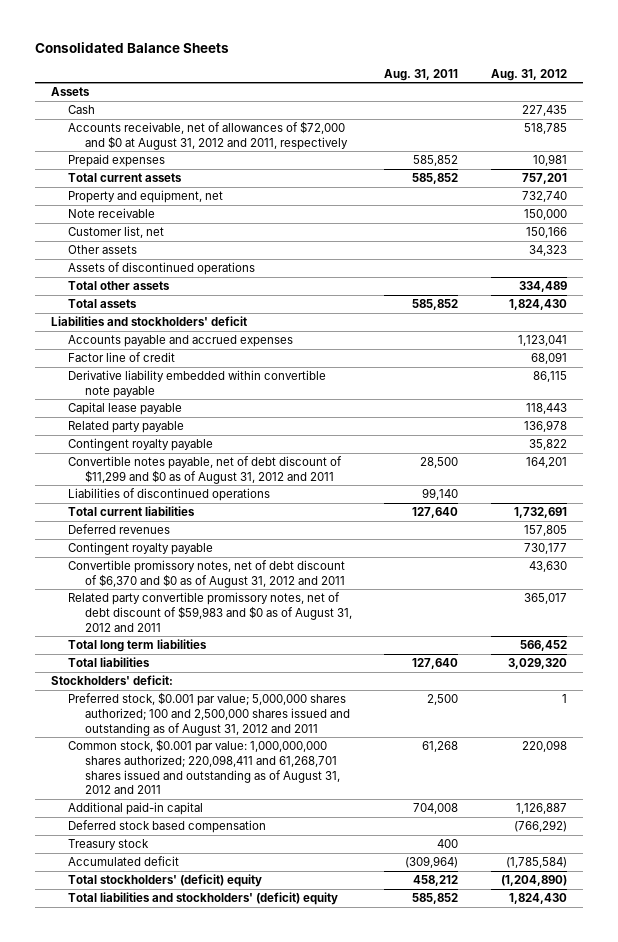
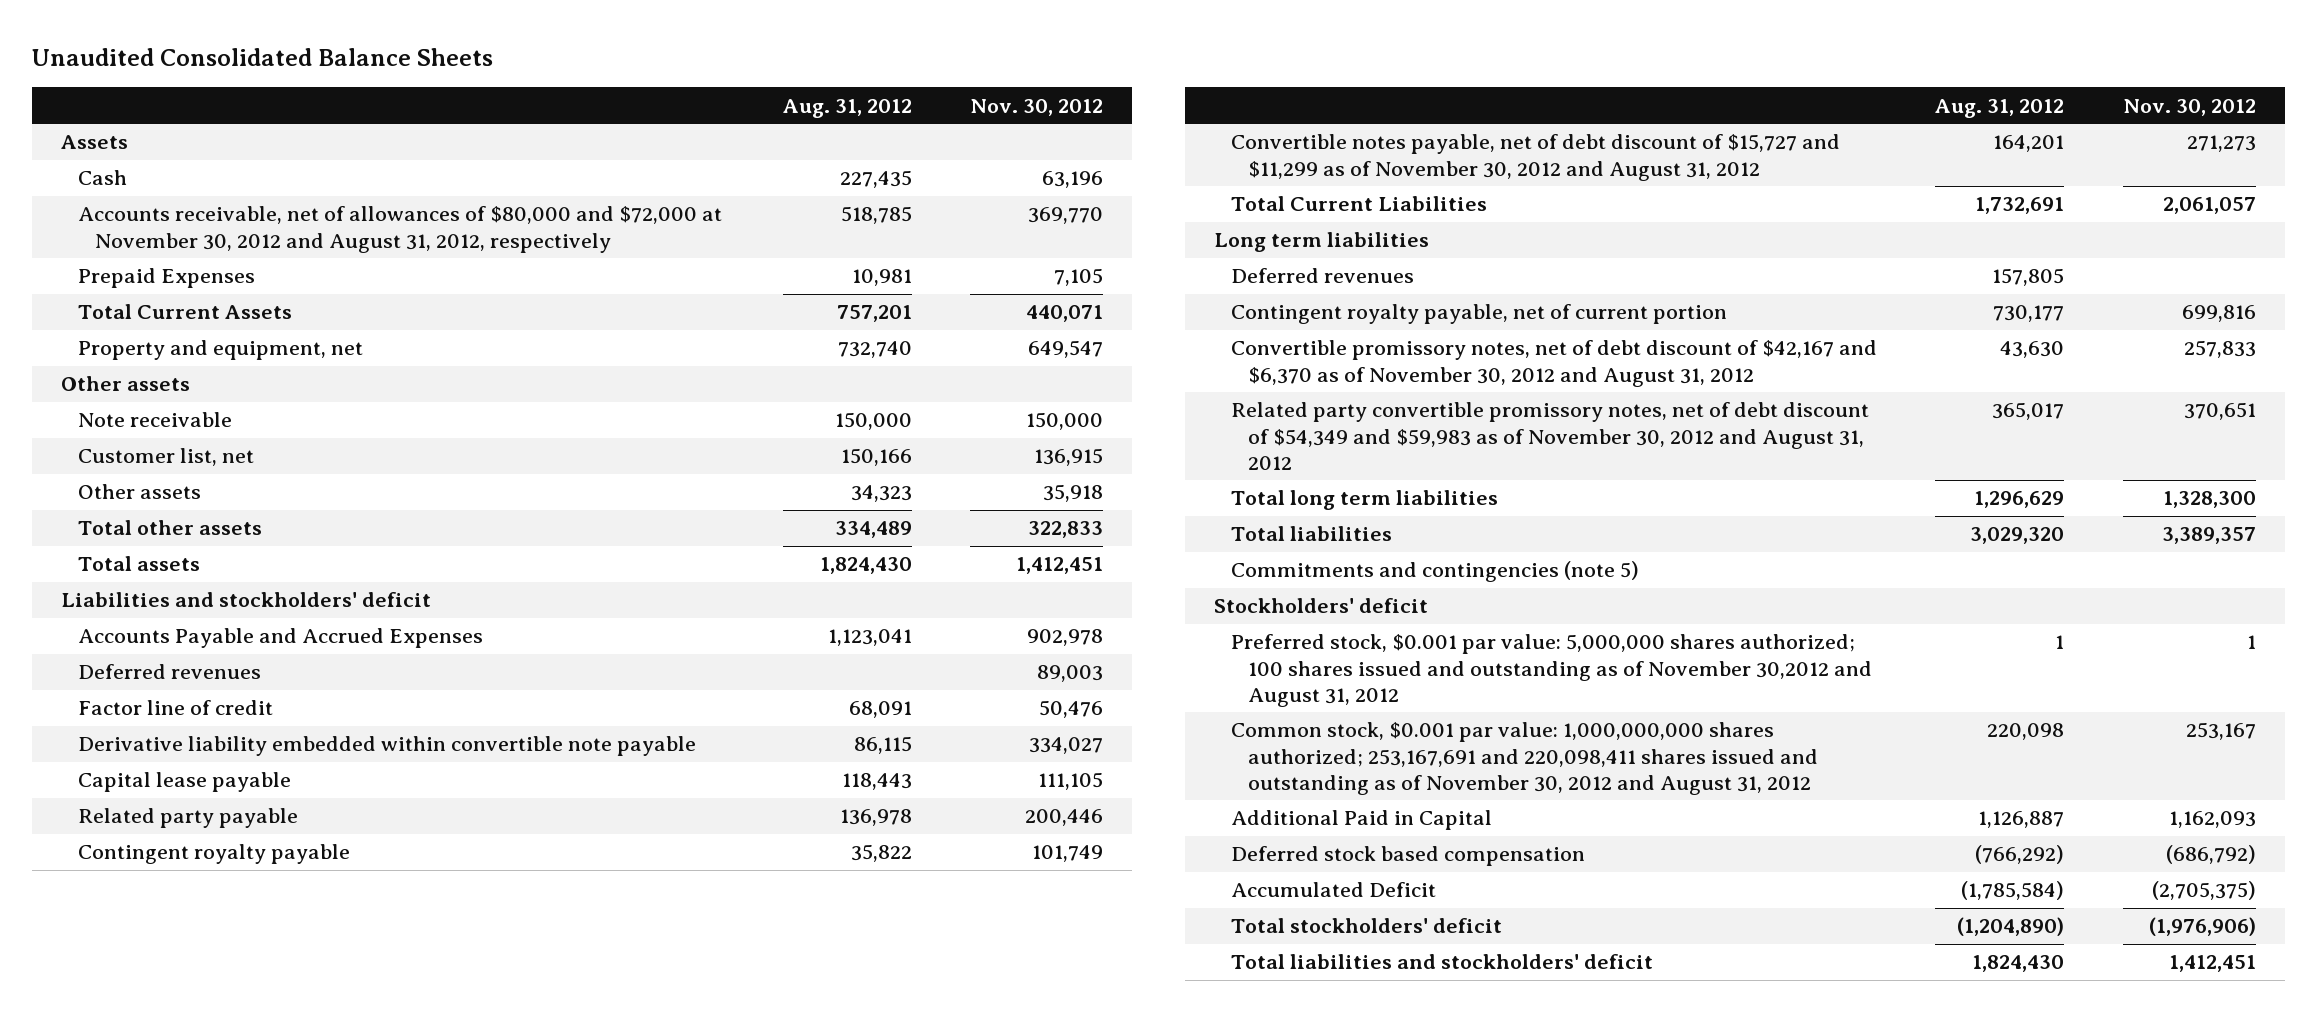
[34,41,229,53] Consolidated Balance Sheets -> [32,47,494,66] Unaudited Consolidated Balance Sheets
[384,68,459,81] Aug. 31, 2011 -> none
none -> [969,98,1103,116] Nov. 30, 2012
[67,121,348,150] Accounts receivable, net of allowances of $72,000 and $0 at August 31, 2012 and 2011, respectively -> [78,206,723,253] Accounts receivable, net of allowances of $80,000 and $72,000 at November 30, 2012 and August 31, 2012, respectively
[67,154,165,168] Prepaid expenses -> [78,268,256,289] Prepaid Expenses
[67,173,182,183] Total current assets -> [78,304,293,320] Total Current Assets
none -> [61,376,191,392] Other assets
[67,262,255,276] Assets of discontinued operations -> none
[67,335,293,348] Accounts payable and accrued expenses -> [78,628,484,649] Accounts Payable and Accrued Expenses
none -> [78,664,262,680] Deferred revenues
[67,488,270,502] Liabilities of discontinued operations -> none
[67,456,342,484] Convertible notes payable, net of debt discount of $11,299 and $0 as of August 31, 2012 and 2011 -> [1231,134,1841,181] Convertible notes payable, net of debt discount of $15,727 and $11,299 as of November 30, 2012 and August 31, 2012
[67,506,195,517] Total current liabilities -> [1231,196,1488,212] Total Current Liabilities
none -> [1214,232,1430,253] Long term liabilities
[67,542,213,556] Contingent royalty payable -> [1231,304,1728,325] Contingent royalty payable, net of current portion
[67,560,345,588] Convertible promissory notes, net of debt discount of $6,370 and $0 as of August 31, 2012 and 2011 -> [1231,340,1878,387] Convertible promissory notes, net of debt discount of $42,167 and $6,370 as of November 30, 2012 and August 31, 2012
[67,592,352,632] Related party convertible promissory notes, net of debt discount of $59,983 and $0 as of August 31, 2012 and 2011 -> [1231,402,1870,470] Related party convertible promissory notes, net of debt discount of $54,349 and $59,983 as of November 30, 2012 and August 31, 2012
[519,640,567,652] 566,452 -> [1974,491,2065,509] 1,296,629
none -> [1231,561,1640,583] Commitments and contingencies (note 5)
[50,675,173,686] Stockholders' deficit: -> [1214,598,1429,614] Stockholders' deficit
[67,692,350,736] Preferred stock, $0.001 par value; 5,000,000 shares authorized; 100 and 2,500,000 shares issued and outstanding as of August 31, 2012 and 2011 -> [1231,634,1873,707] Preferred stock, $0.001 par value: 5,000,000 shares authorized; 100 shares issued and outstanding as of November 30,2012 and August 31, 2012
[67,739,340,795] Common stock, $0.001 par value: 1,000,000,000 shares authorized; 220,098,411 and 61,268,701 shares issued and outstanding as of August 31, 2012 and 2011 -> [1231,722,1819,795] Common stock, $0.001 par value: 1,000,000,000 shares authorized; 253,167,691 and 220,098,411 shares issued and outstanding as of November 30, 2012 and August 31, 2012
[67,802,203,816] Additional paid-in capital -> [1231,810,1493,831] Additional Paid in Capital
[67,839,149,851] Treasury stock -> none
[67,856,179,867] Accumulated deficit -> [1231,882,1437,898] Accumulated Deficit
[67,874,262,888] Total stockholders' (deficit) equity -> [1231,918,1503,934] Total stockholders' deficit
[67,892,338,906] Total liabilities and stockholders' (deficit) equity -> [1231,954,1654,970] Total liabilities and stockholders' deficit

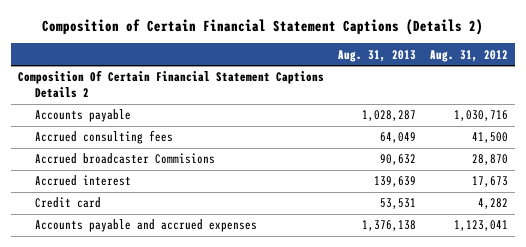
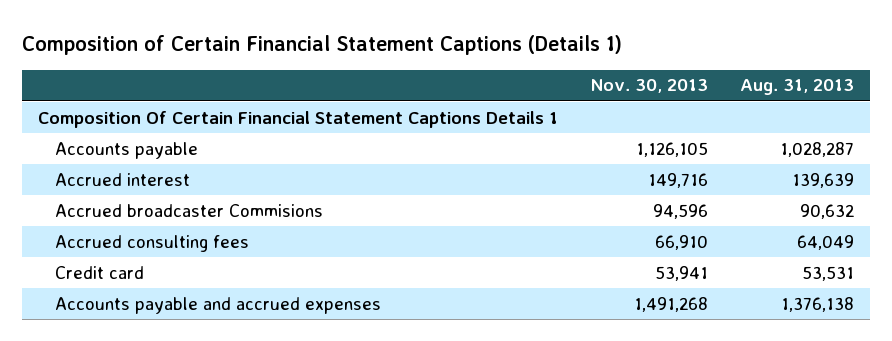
[41,18,483,35] Composition of Certain Financial Statement Captions (Details 2) -> [22,35,623,56] Composition of Certain Financial Statement Captions (Details 1)
[429,49,508,62] Aug. 31, 2012 -> none
none -> [590,79,709,94] Nov. 30, 2013
[17,70,324,99] Composition Of Certain Financial Statement Captions Details 2 -> [38,110,559,128] Composition Of Certain Financial Statement Captions Details 1
[34,153,215,165] Accrued broadcaster Commisions -> [54,203,323,217] Accrued broadcaster Commisions
[34,130,173,145] Accrued consulting fees -> [54,234,249,252] Accrued consulting fees

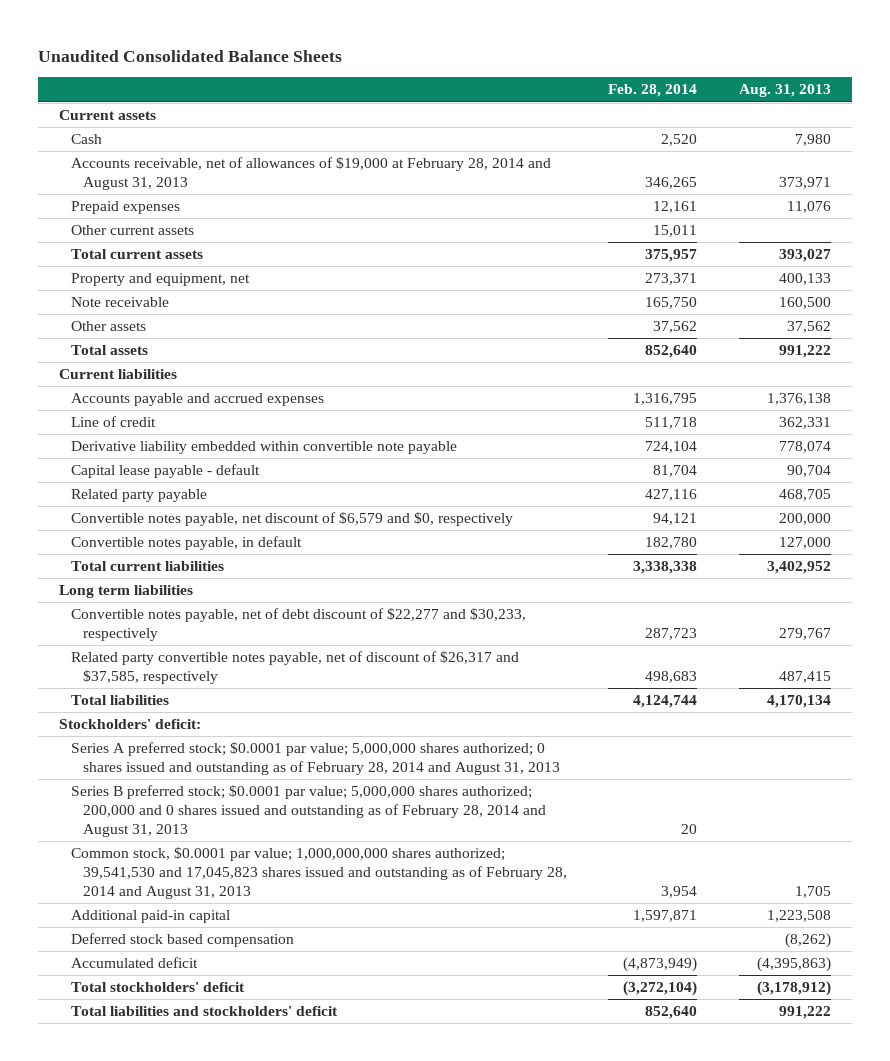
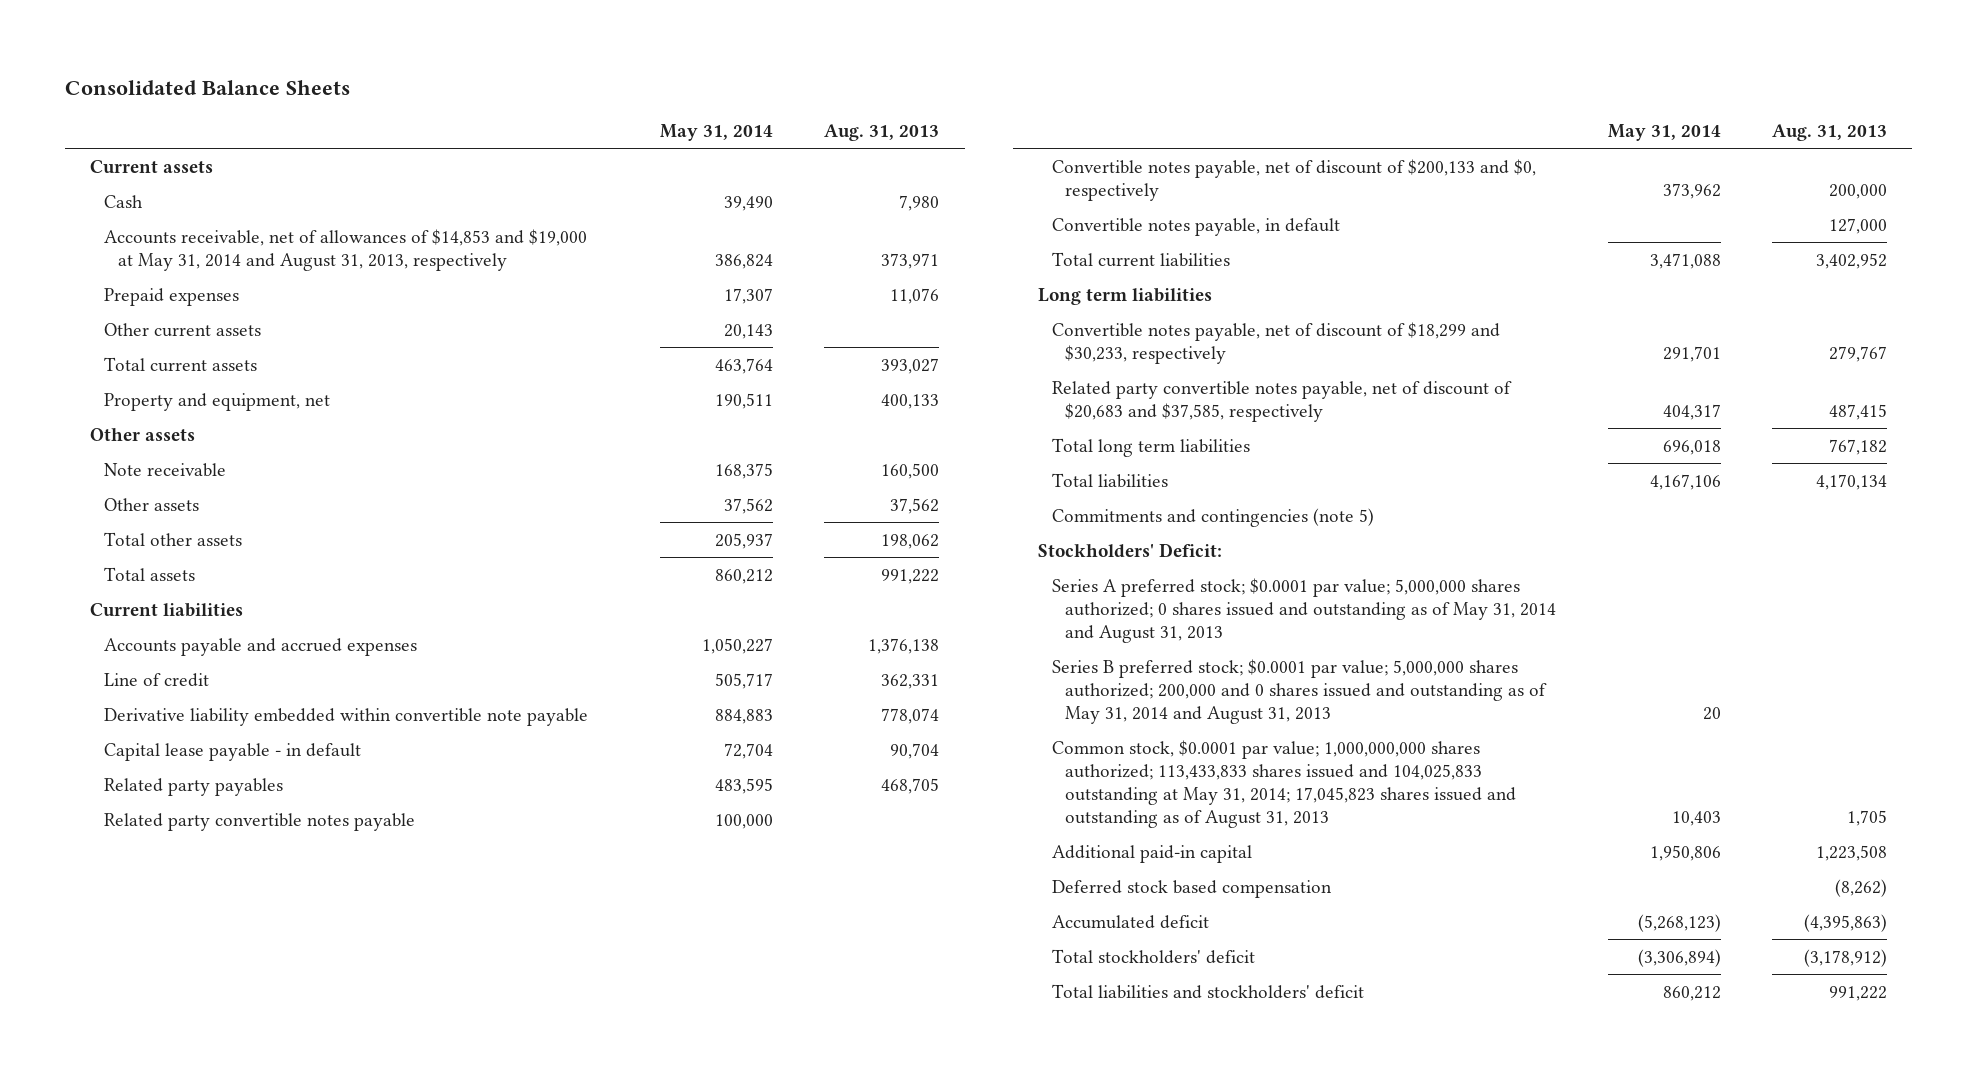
[38,50,343,63] Unaudited Consolidated Balance Sheets -> [64,79,350,95] Consolidated Balance Sheets
[608,84,698,98] Feb. 28, 2014 -> none
none -> [659,124,773,142] May 31, 2014
[70,157,551,190] Accounts receivable, net of allowances of $19,000 at February 28, 2014 and August 31, 2013 -> [104,228,588,271] Accounts receivable, net of allowances of $14,853 and $19,000 at May 31, 2014 and August 31, 2013, respectively
none -> [90,427,196,441] Other assets
none -> [104,531,243,546] Total other assets
[70,464,260,479] Capital lease payable - default -> [104,742,362,761] Capital lease payable - in default
[70,489,207,503] Related party payable -> [104,777,284,796] Related party payables
none -> [104,812,416,831] Related party convertible notes payable
[70,512,513,527] Convertible notes payable, net discount of $6,579 and $0, respectively -> [1051,158,1536,201] Convertible notes payable, net of discount of $200,133 and $0, respectively
[70,608,526,641] Convertible notes payable, net of debt discount of $22,277 and $30,233, respectively -> [1051,321,1500,364] Convertible notes payable, net of discount of $18,299 and $30,233, respectively
[70,651,519,684] Related party convertible notes payable, net of discount of $26,317 and $37,585, respectively -> [1051,380,1512,422] Related party convertible notes payable, net of discount of $20,683 and $37,585, respectively
none -> [1051,437,1250,457] Total long term liabilities
none -> [1051,507,1374,527] Commitments and contingencies (note 5)
[58,719,201,730] Stockholders' deficit: -> [1038,542,1223,558] Stockholders' Deficit:
[70,742,560,775] Series A preferred stock; $0.0001 par value; 5,000,000 shares authorized; 0 shares issued and outstanding as of February 28, 2014 and August 31, 2013 -> [1051,577,1557,643] Series A preferred stock; $0.0001 par value; 5,000,000 shares authorized; 0 shares issued and outstanding as of May 31, 2014 and August 31, 2013
[70,785,546,837] Series B preferred stock; $0.0001 par value; 5,000,000 shares authorized; 200,000 and 0 shares issued and outstanding as of February 28, 2014 and August 31, 2013 -> [1051,658,1548,724] Series B preferred stock; $0.0001 par value; 5,000,000 shares authorized; 200,000 and 0 shares issued and outstanding as of May 31, 2014 and August 31, 2013
[70,847,567,899] Common stock, $0.0001 par value; 1,000,000,000 shares authorized; 39,541,530 and 17,045,823 shares issued and outstanding as of February 28, 2014 and August 31, 2013 -> [1051,739,1517,828] Common stock, $0.0001 par value; 1,000,000,000 shares authorized; 113,433,833 shares issued and 104,025,833 outstanding at May 31, 2014; 17,045,823 shares issued and outstanding as of August 31, 2013

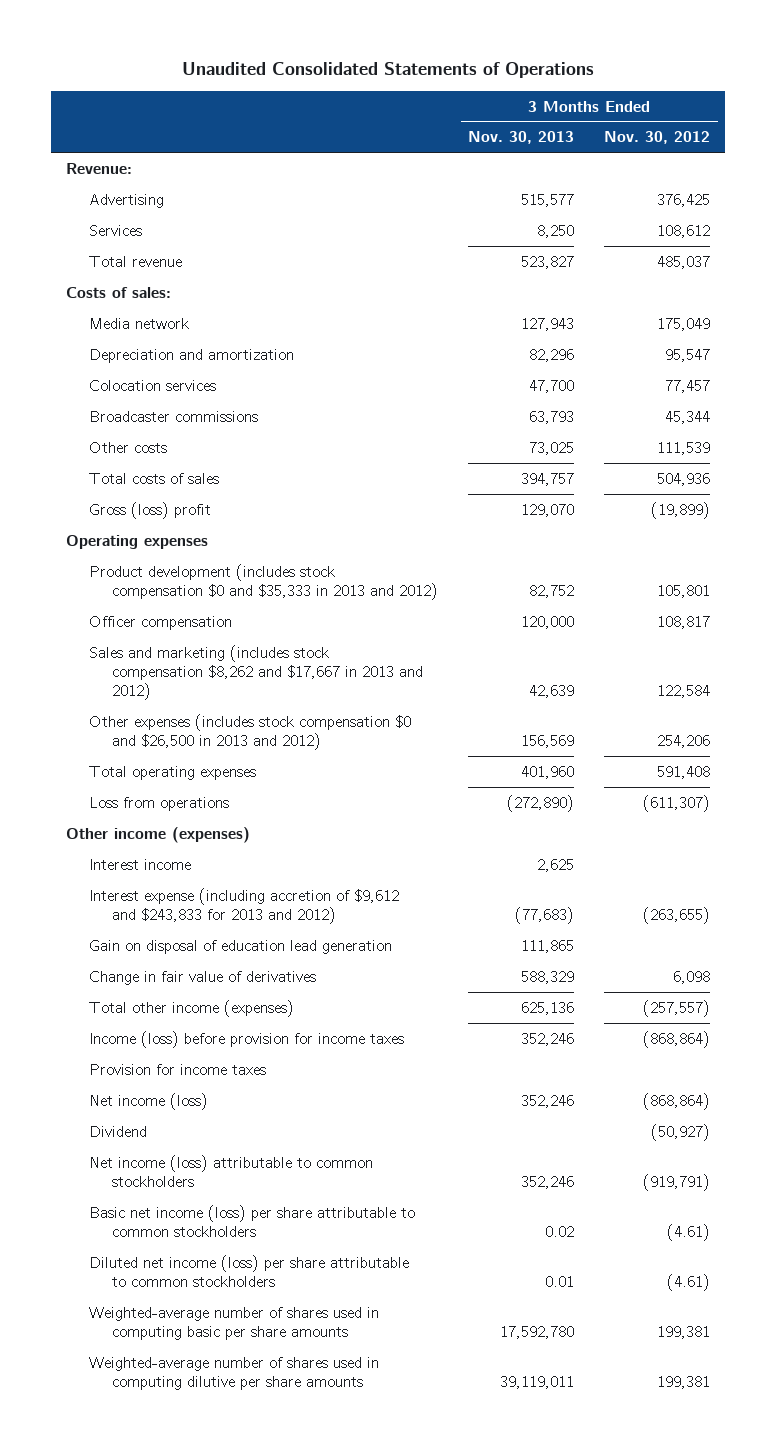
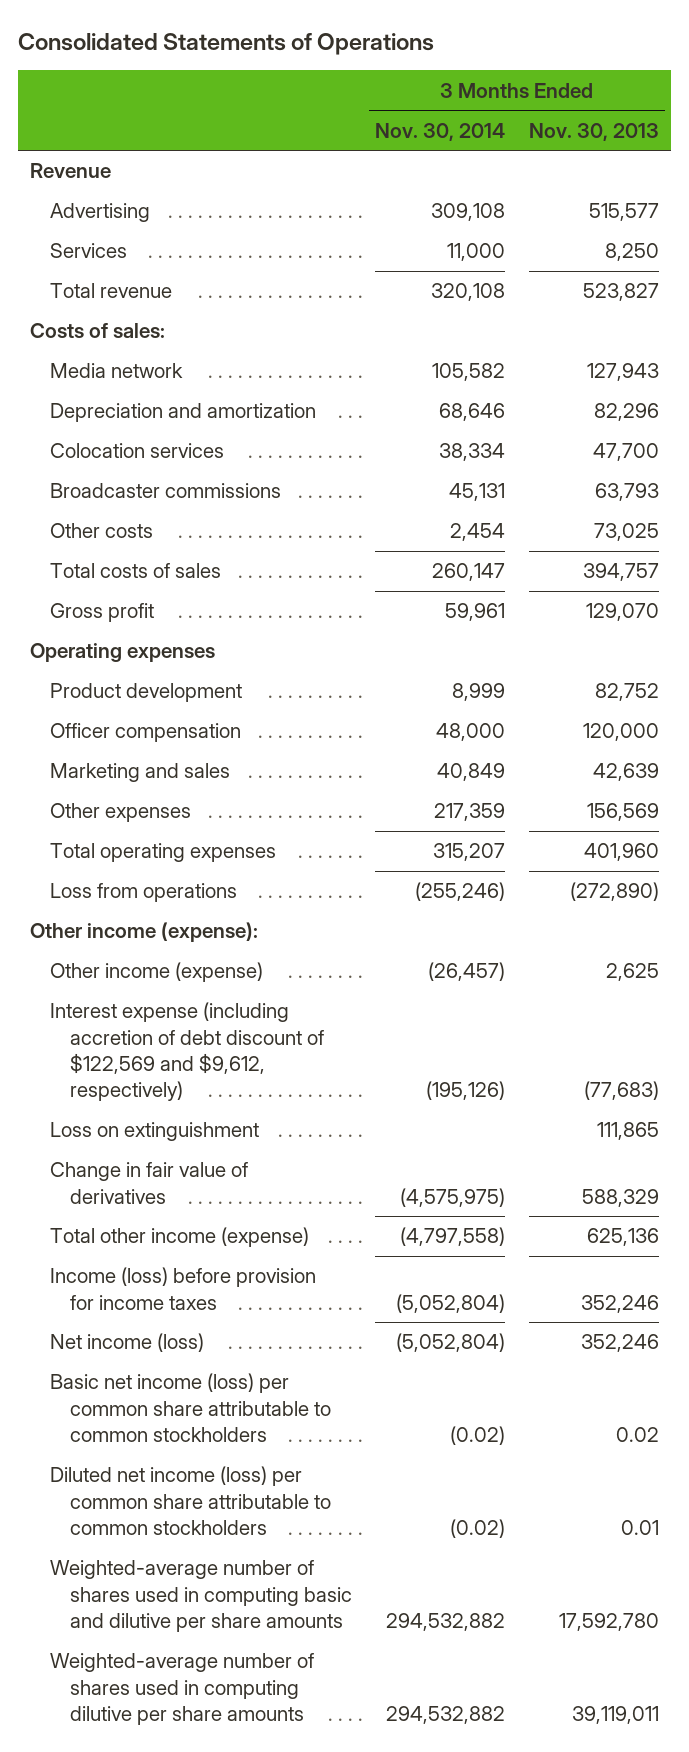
[182,62,595,79] Unaudited Consolidated Statements of Operations -> [18,33,435,56] Consolidated Statements of Operations
[604,131,711,145] Nov. 30, 2012 -> none
none -> [375,122,506,141] Nov. 30, 2014
[66,162,133,174] Revenue: -> [30,163,112,179] Revenue
[89,501,212,519] Gross (loss) profit -> [49,603,154,623] Gross profit
[89,563,439,600] Product development (includes stock compensation $0 and $35,333 in 2013 and 2012) -> [49,683,242,703] Product development
[89,644,424,700] Sales and marketing (includes stock compensation $8,262 and $17,667 in 2013 and 2012) -> [49,763,230,783] Marketing and sales
[89,713,412,750] Other expenses (includes stock compensation $0 and $26,500 in 2013 and 2012) -> [49,803,191,823] Other expenses
[66,826,251,843] Other income (expenses) -> [30,922,259,943] Other income (expense):
[89,858,192,870] Interest income -> [49,962,263,983] Other income (expense)
[89,887,400,924] Interest expense (including accretion of $9,612 and $243,833 for 2013 and 2012) -> [49,1002,324,1102] Interest expense (including accretion of debt discount of $122,569 and $9,612, respectively)
[89,939,393,954] Gain on disposal of education lead generation -> [49,1122,259,1142] Loss on extinguishment
[89,999,295,1017] Total other income (expenses) -> [49,1227,309,1248] Total other income (expense)
[89,1063,267,1075] Provision for income taxes -> none
[89,1125,148,1137] Dividend -> none
[89,1154,374,1187] Net income (loss) attributable to common stockholders -> none
[89,1204,416,1237] Basic net income (loss) per share attributable to common stockholders -> [49,1373,331,1443] Basic net income (loss) per common share attributable to common stockholders
[89,1254,410,1287] Diluted net income (loss) per share attributable to common stockholders -> [49,1466,331,1536] Diluted net income (loss) per common share attributable to common stockholders
[89,1306,380,1340] Weighted-average number of shares used in computing basic per share amounts -> [49,1560,352,1633] Weighted-average number of shares used in computing basic and dilutive per share amounts

